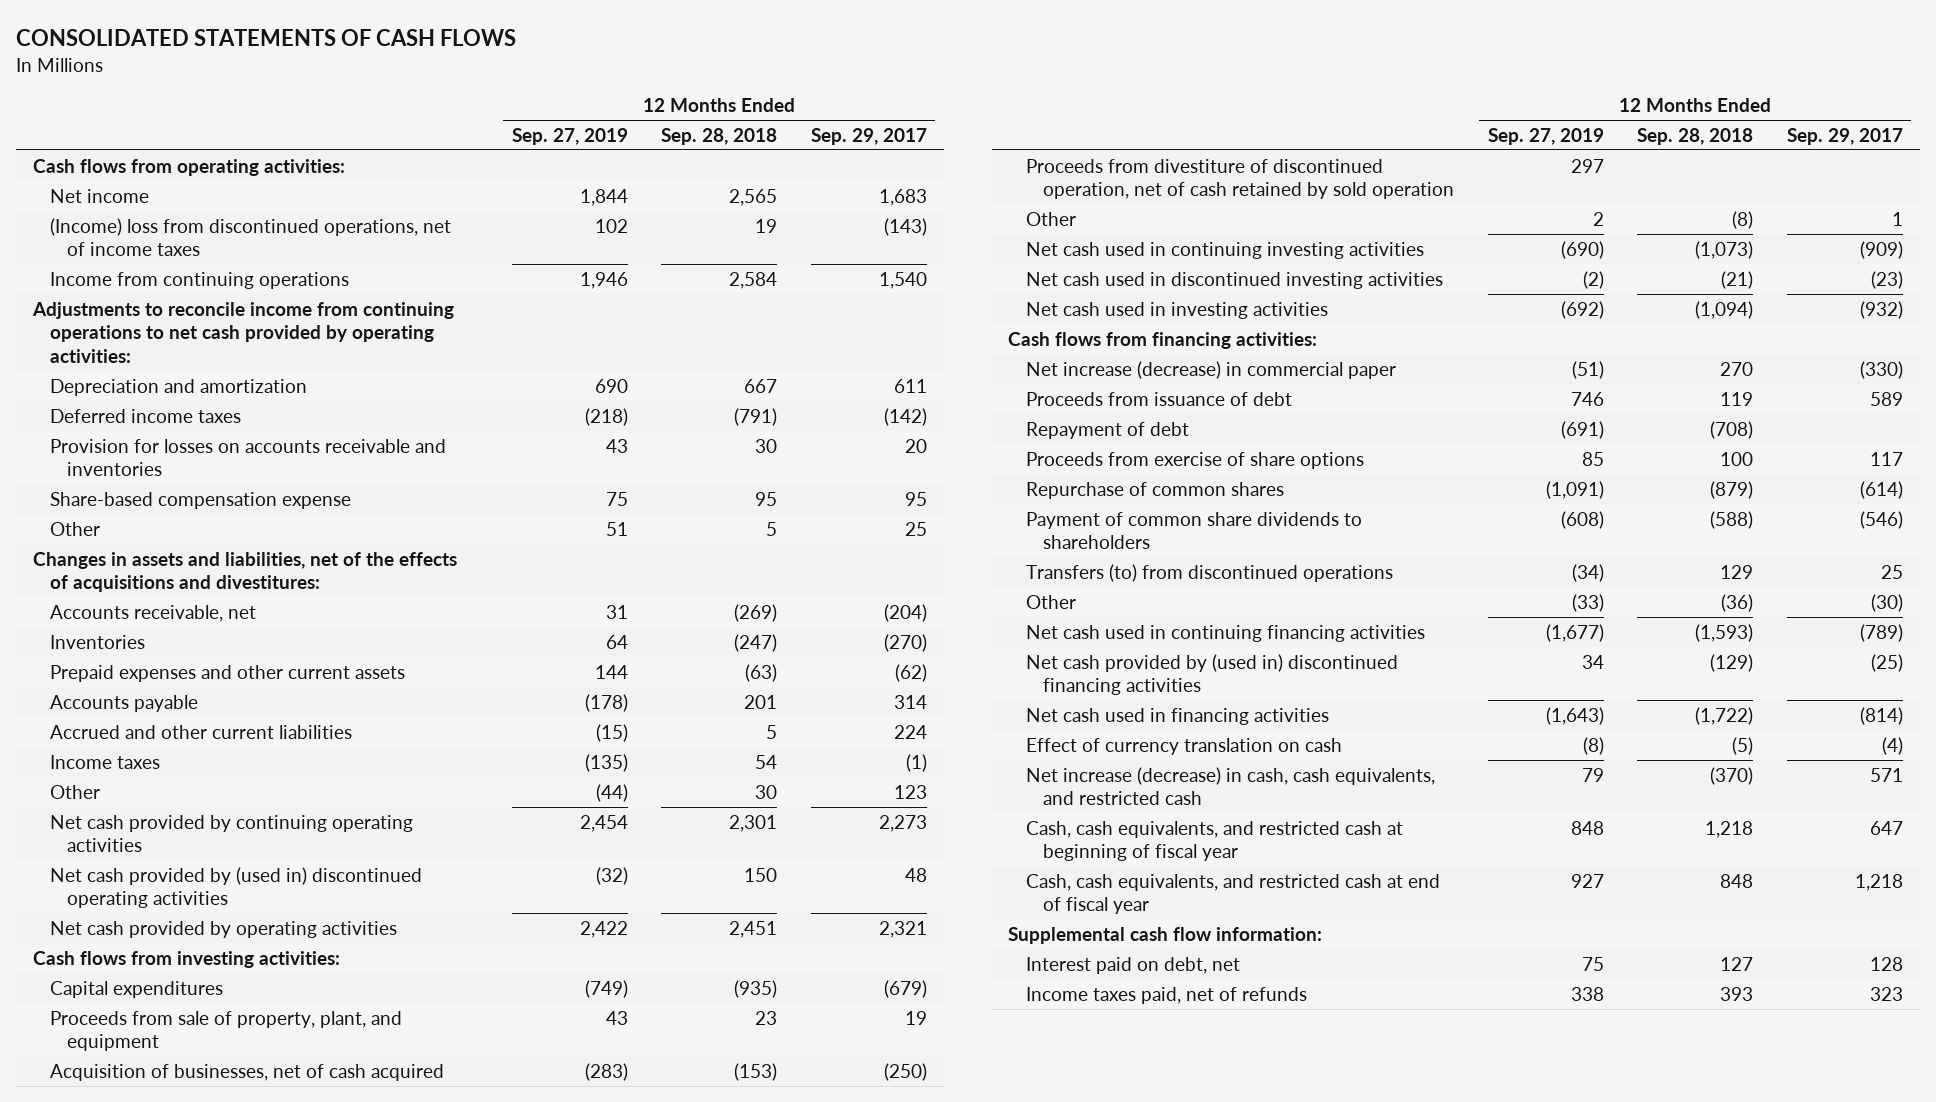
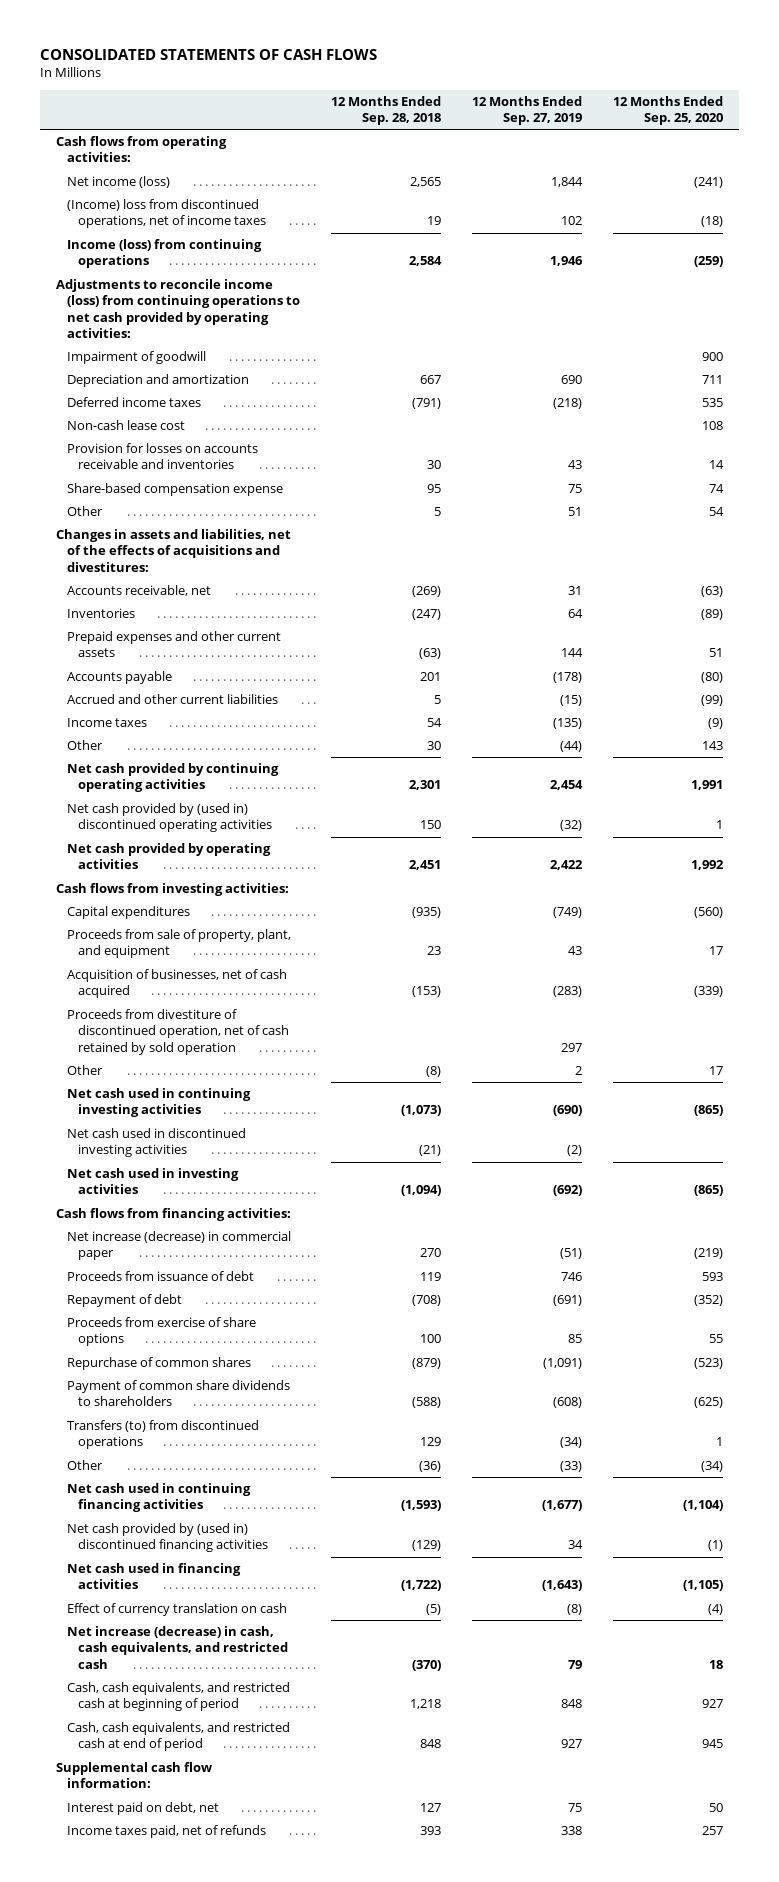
[811,127,928,145] Sep. 29, 2017 -> none
none -> [613,95,724,125] 12 Months Ended Sep. 25, 2020
[50,188,150,203] Net income -> [66,176,170,189] Net income (loss)
[50,271,350,289] Income from continuing operations -> [66,239,262,269] Income (loss) from continuing operations
[31,301,454,364] Adjustments to reconcile income from continuing operations to net cash provided by operating activities: -> [55,279,300,338] Adjustments to reconcile income (loss) from continuing operations to net cash provided by operating activities:
none -> [66,351,206,365] Impairment of goodwill
none -> [66,420,185,431] Non-cash lease cost
[1025,820,1403,862] Cash, cash equivalents, and restricted cash at beginning of fiscal year -> [66,1682,290,1712] Cash, cash equivalents, and restricted cash at beginning of period
[1025,873,1440,915] Cash, cash equivalents, and restricted cash at end of fiscal year -> [66,1722,290,1752] Cash, cash equivalents, and restricted cash at end of period

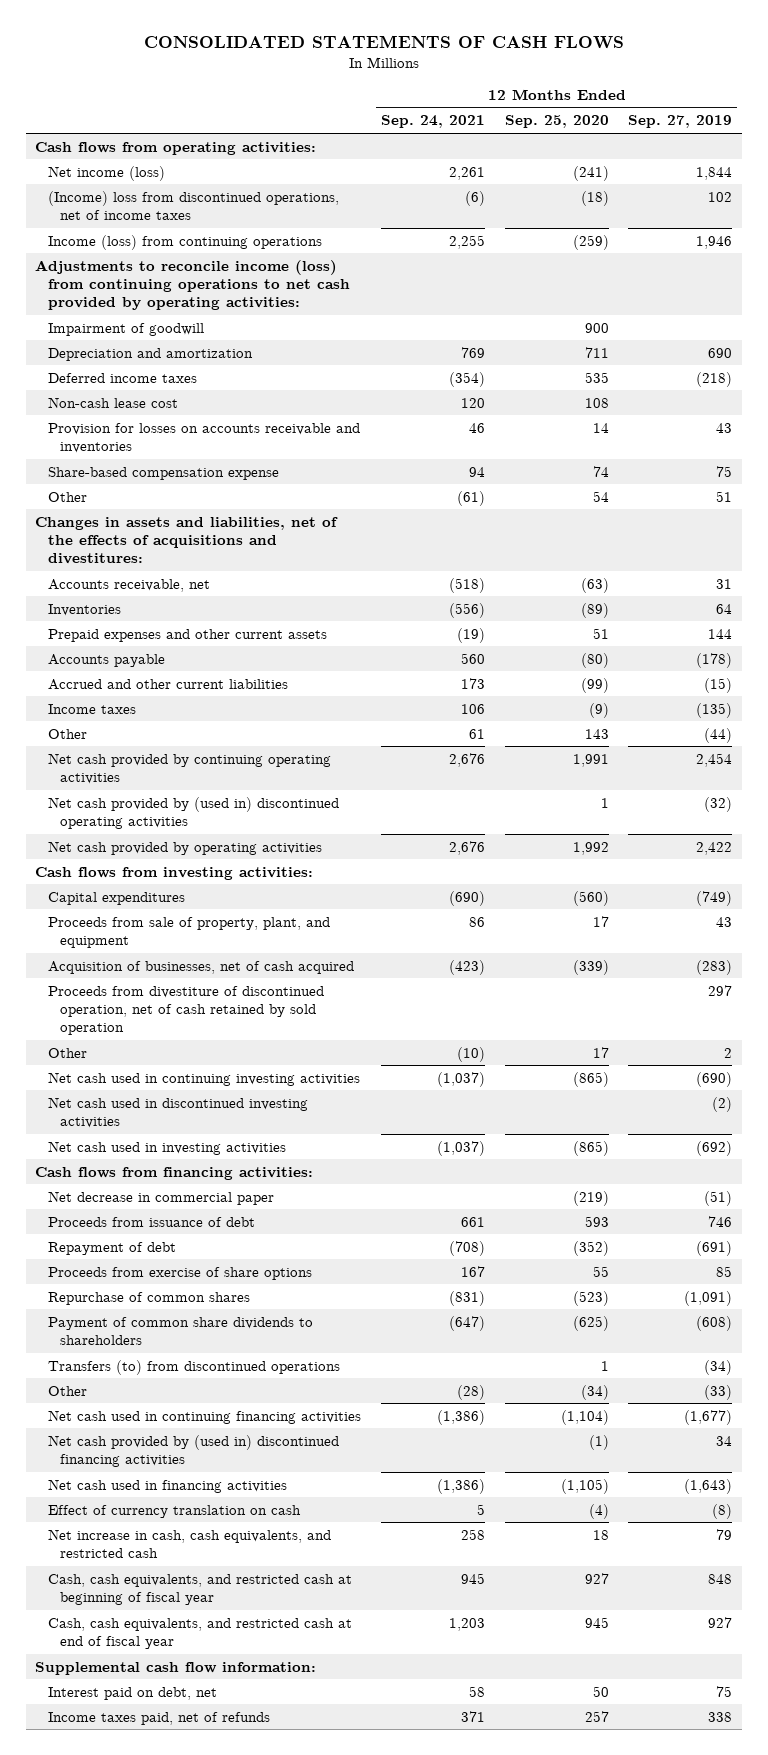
[331,95,442,125] 12 Months Ended Sep. 28, 2018 -> none
none -> [380,115,485,129] Sep. 24, 2021
[66,1231,291,1261] Net increase (decrease) in commercial paper -> [47,1190,274,1205] Net decrease in commercial paper
[66,1626,289,1669] Net increase (decrease) in cash, cash equivalents, and restricted cash -> [47,1528,331,1558] Net increase in cash, cash equivalents, and restricted cash
[66,1682,290,1712] Cash, cash equivalents, and restricted cash at beginning of period -> [47,1573,352,1605] Cash, cash equivalents, and restricted cash at beginning of fiscal year
[66,1722,290,1752] Cash, cash equivalents, and restricted cash at end of period -> [47,1617,352,1649] Cash, cash equivalents, and restricted cash at end of fiscal year

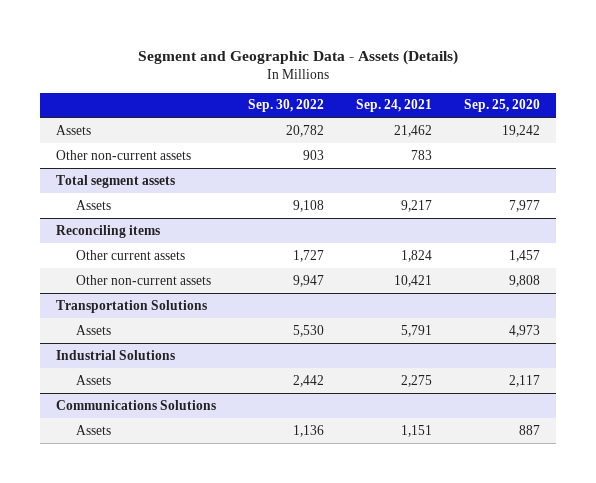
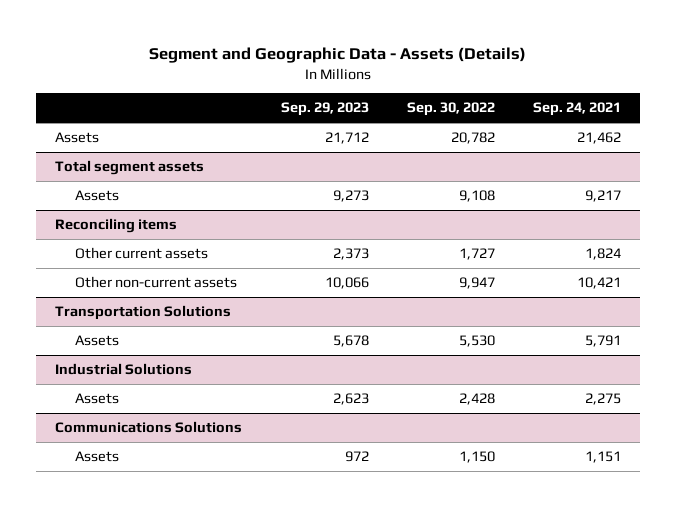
[464,99,541,113] Sep. 25, 2020 -> none
none -> [280,102,369,117] Sep. 29, 2023
[55,149,191,160] Other non-current assets -> none
[292,374,324,387] 2,442 -> [458,393,495,406] 2,428
[292,424,324,437] 1,136 -> [458,451,495,464] 1,150

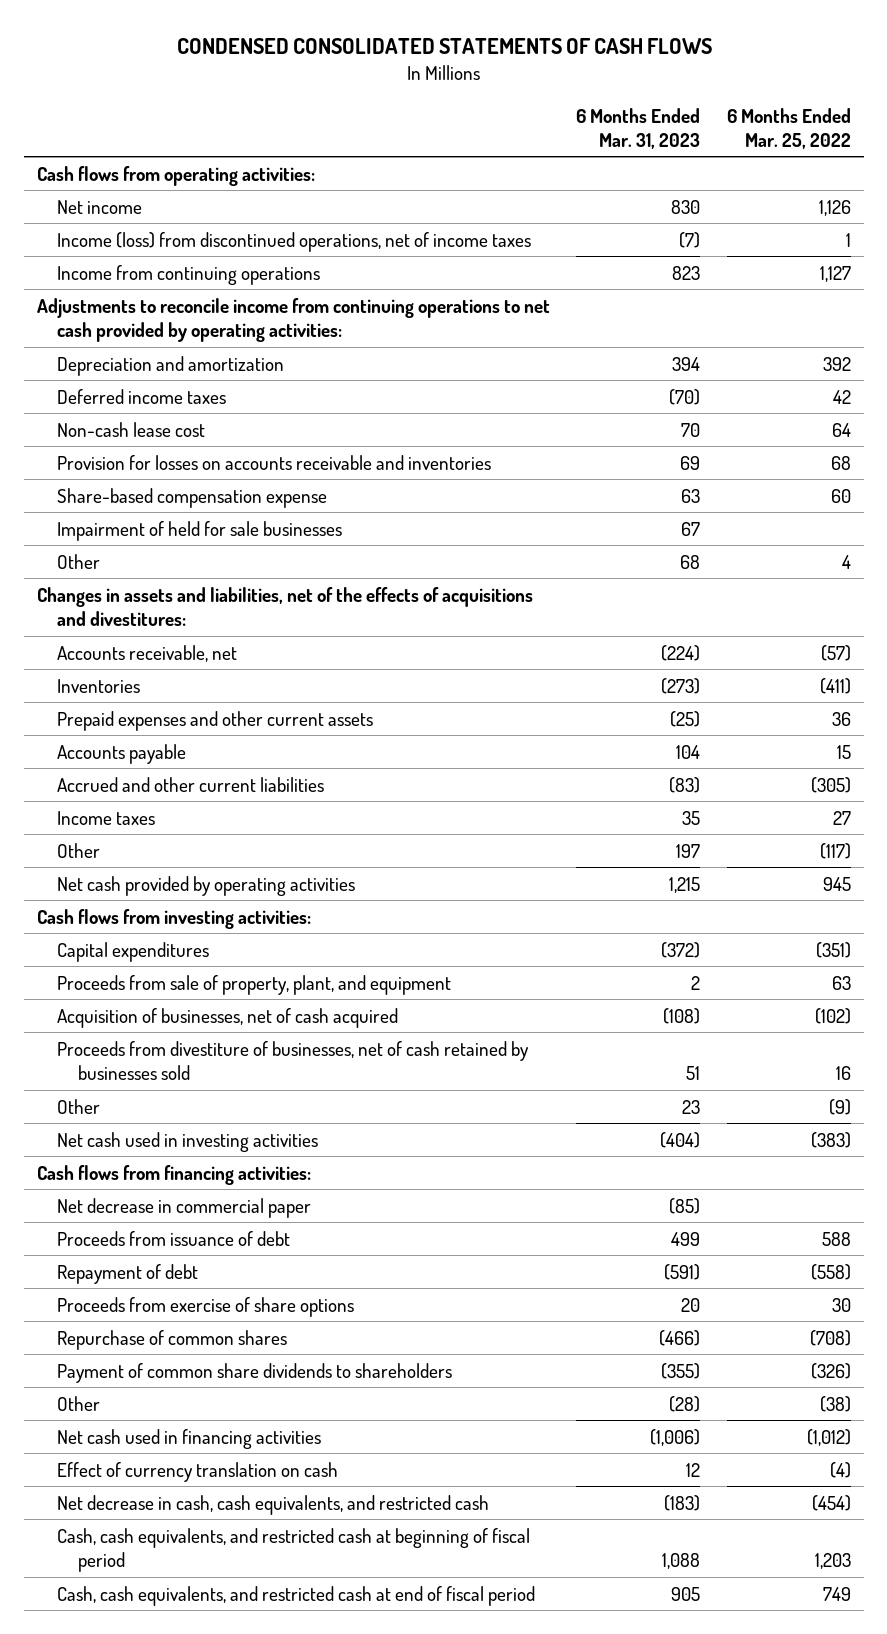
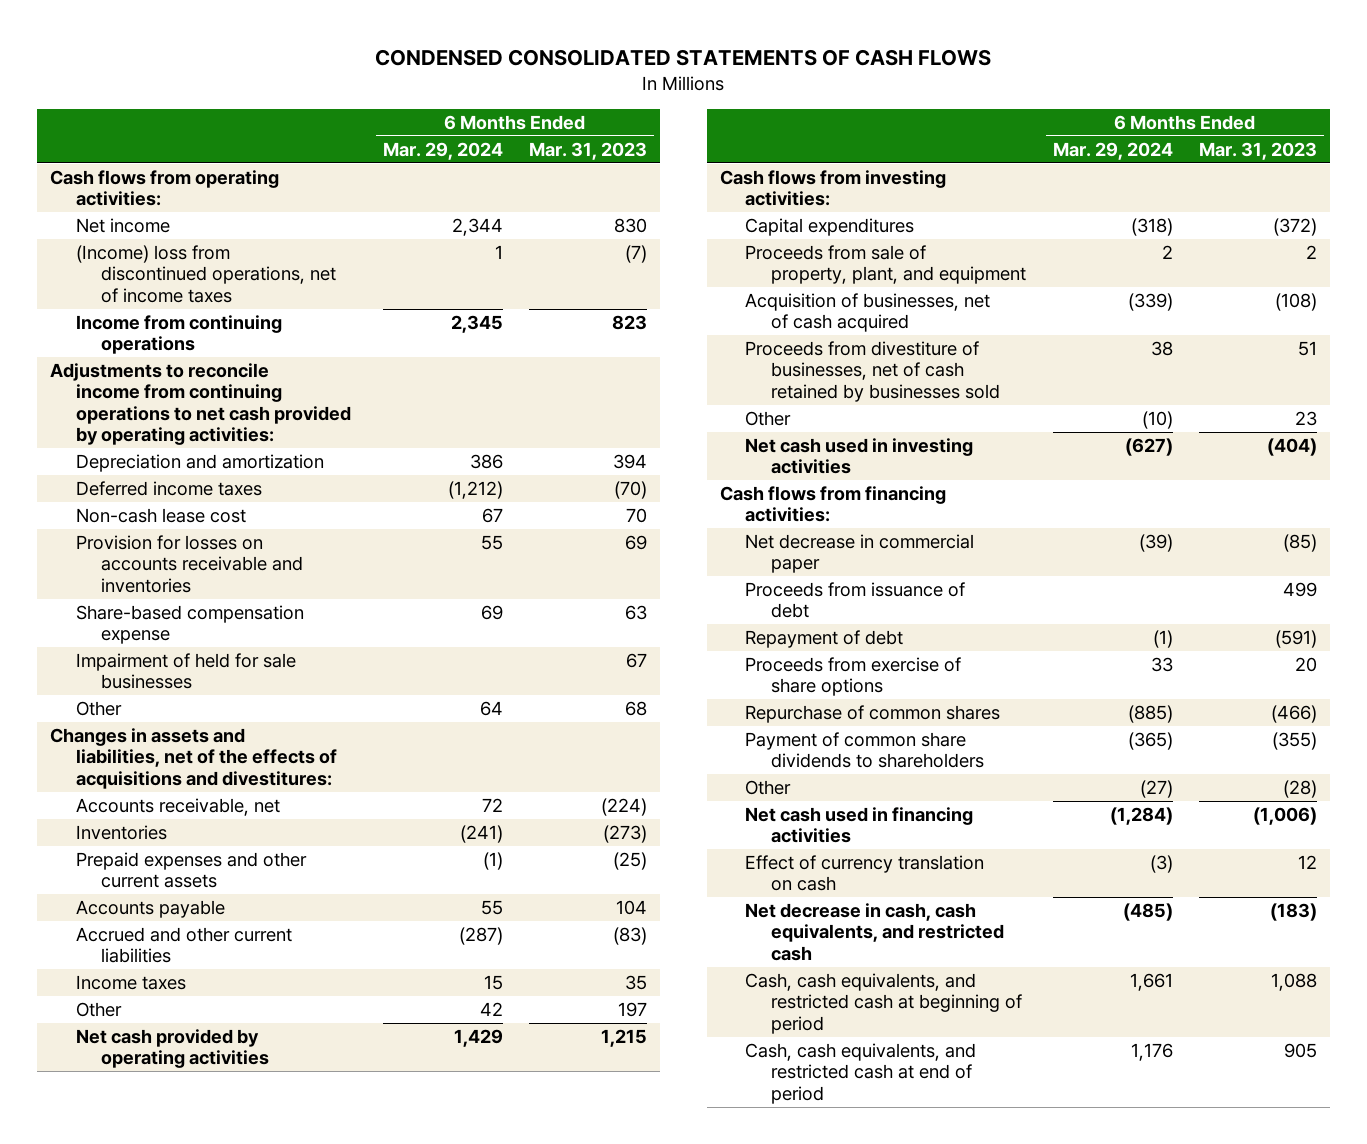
[726,107,851,149] 6 Months Ended Mar. 25, 2022 -> none
none -> [382,141,503,160] Mar. 29, 2024
[57,231,532,252] Income (loss) from discontinued operations, net of income taxes -> [75,245,337,303] (Income) loss from discontinued operations, net of income taxes
[57,1527,531,1572] Cash, cash equivalents, and restricted cash at beginning of fiscal period -> [745,973,1023,1034] Cash, cash equivalents, and restricted cash at beginning of period
[57,1585,536,1606] Cash, cash equivalents, and restricted cash at end of fiscal period -> [745,1043,977,1104] Cash, cash equivalents, and restricted cash at end of period

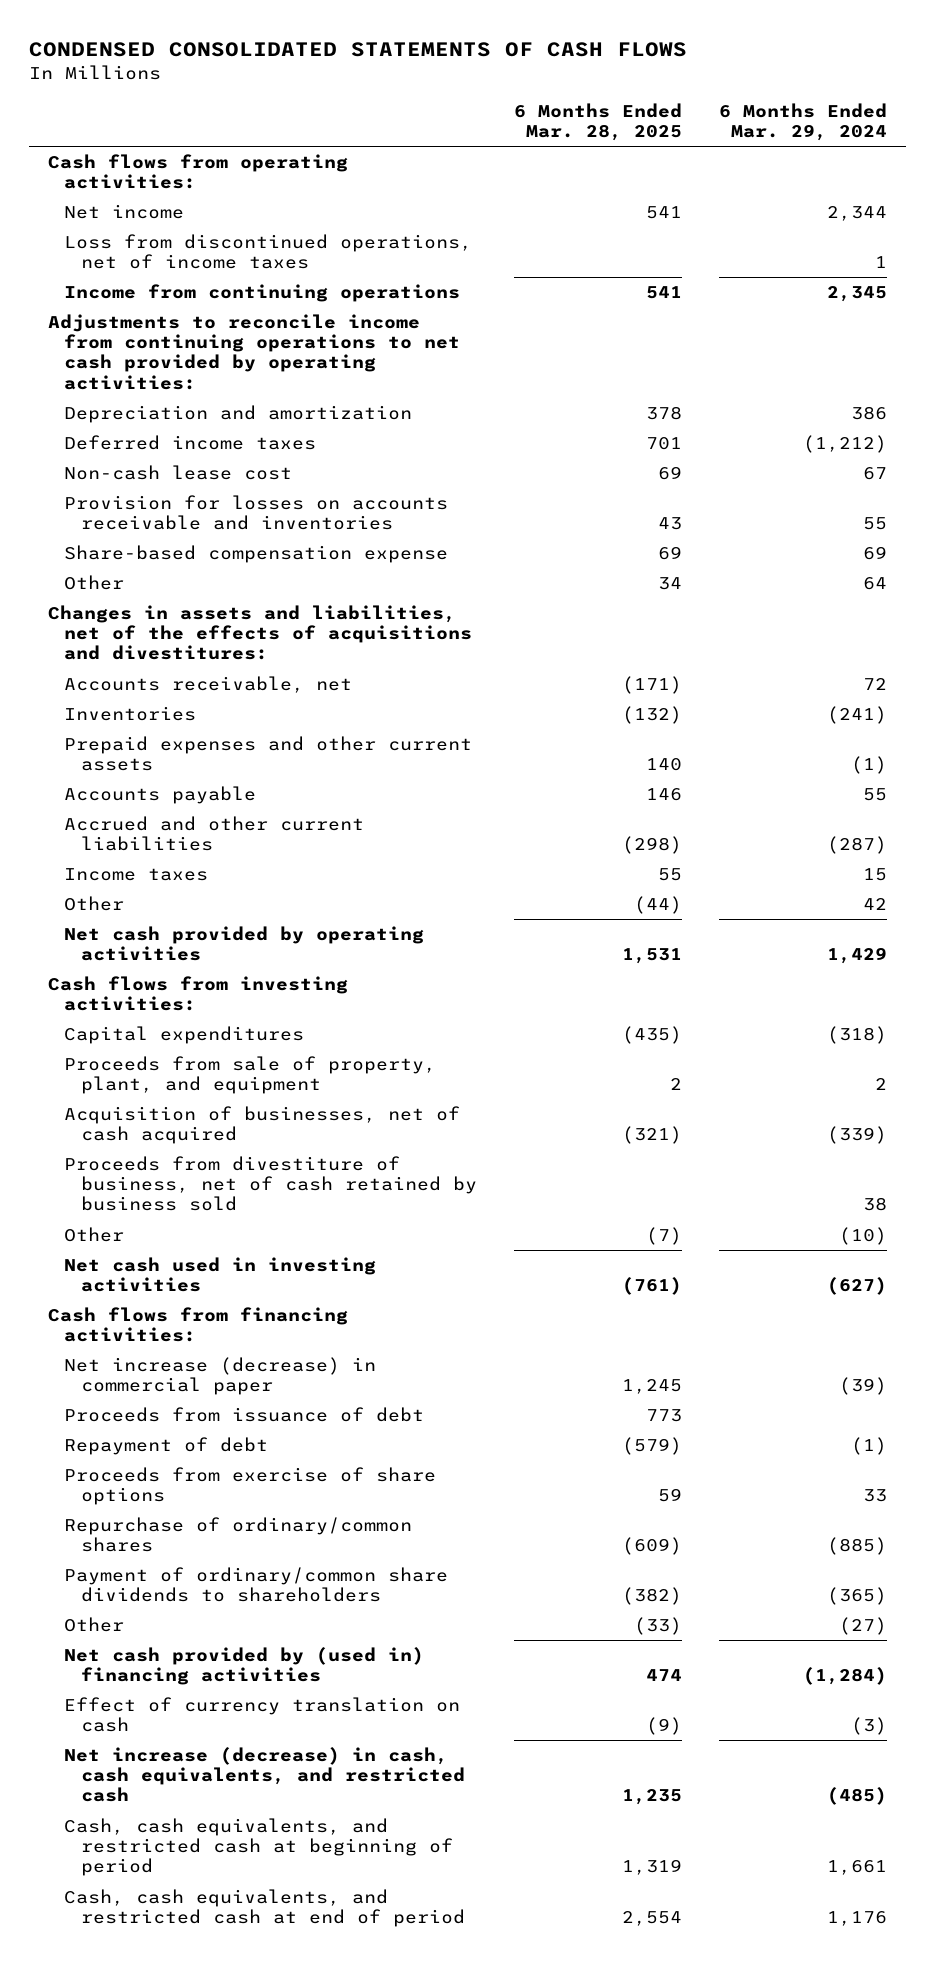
[529,141,648,160] Mar. 31, 2023 -> none
none -> [514,103,683,142] 6 Months Ended Mar. 28, 2025
[75,245,337,303] (Income) loss from discontinued operations, net of income taxes -> [64,234,473,270] Loss from discontinued operations, net of income taxes
[75,653,296,690] Impairment of held for sale businesses -> none
[745,341,1001,402] Proceeds from divestiture of businesses, net of cash retained by businesses sold -> [64,1156,478,1212] Proceeds from divestiture of business, net of cash retained by business sold
[745,534,975,574] Net decrease in commercial paper -> [64,1357,377,1396] Net increase (decrease) in commercial paper
[745,705,1001,724] Repurchase of common shares -> [64,1517,413,1553] Repurchase of ordinary/common shares
[745,732,985,769] Payment of common share dividends to shareholders -> [64,1567,449,1603] Payment of ordinary/common share dividends to shareholders
[745,807,974,844] Net cash used in financing activities -> [64,1647,425,1686] Net cash provided by (used in) financing activities
[745,903,1005,961] Net decrease in cash, cash equivalents, and restricted cash -> [64,1747,466,1803] Net increase (decrease) in cash, cash equivalents, and restricted cash

